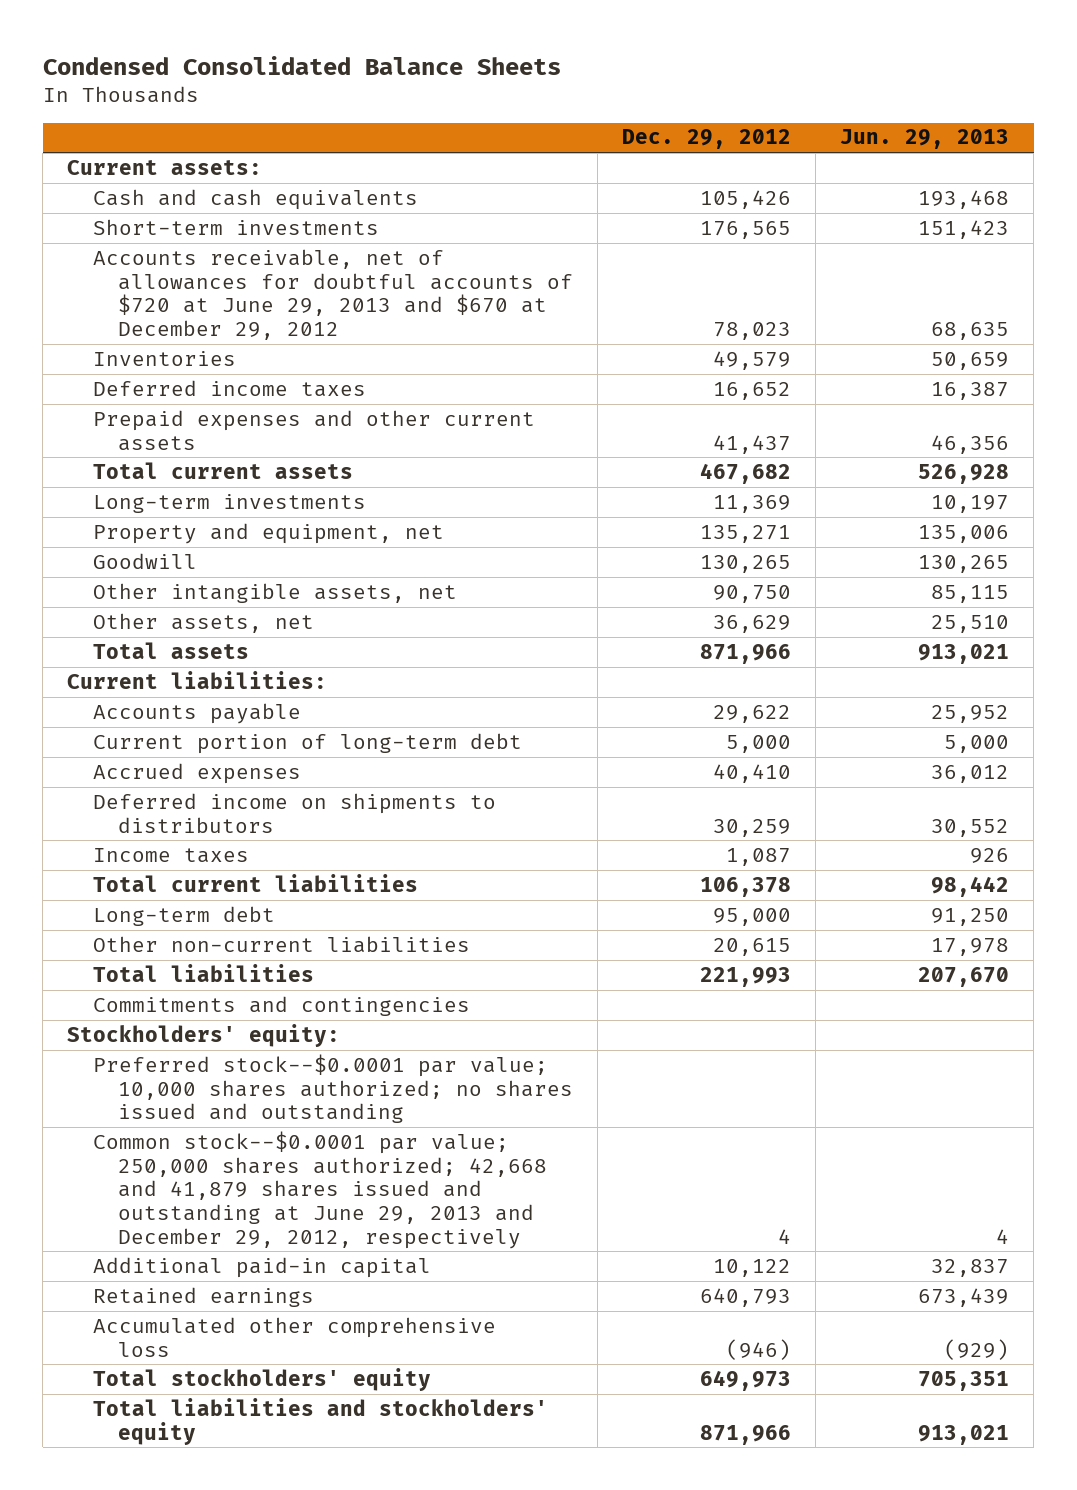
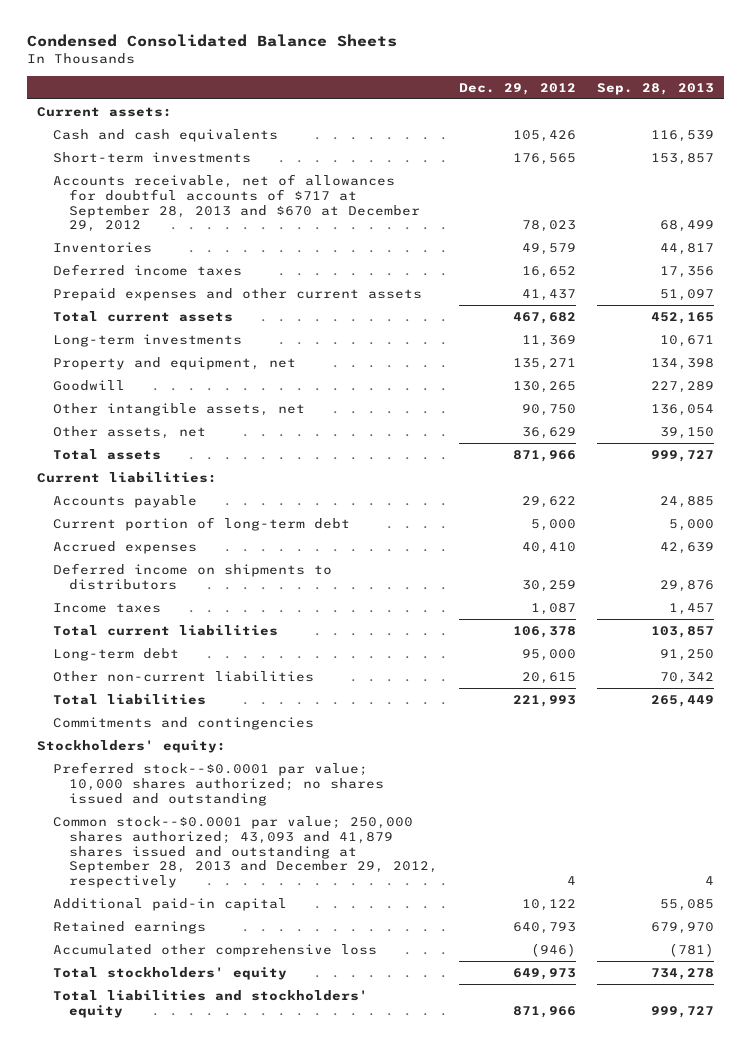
[840,129,1010,150] Jun. 29, 2013 -> none
none -> [596,82,714,95] Sep. 28, 2013
[92,248,574,341] Accounts receivable, net of allowances for doubtful accounts of $720 at June 29, 2013 and $670 at December 29, 2012 -> [52,173,420,233] Accounts receivable, net of allowances for doubtful accounts of $717 at September 28, 2013 and $670 at December 29, 2012
[92,1130,548,1249] Common stock--$0.0001 par value; 250,000 shares authorized; 42,668 and 41,879 shares issued and outstanding at June 29, 2013 and December 29, 2012, respectively -> [52,815,438,889] Common stock--$0.0001 par value; 250,000 shares authorized; 43,093 and 41,879 shares issued and outstanding at September 28, 2013 and December 29, 2012, respectively

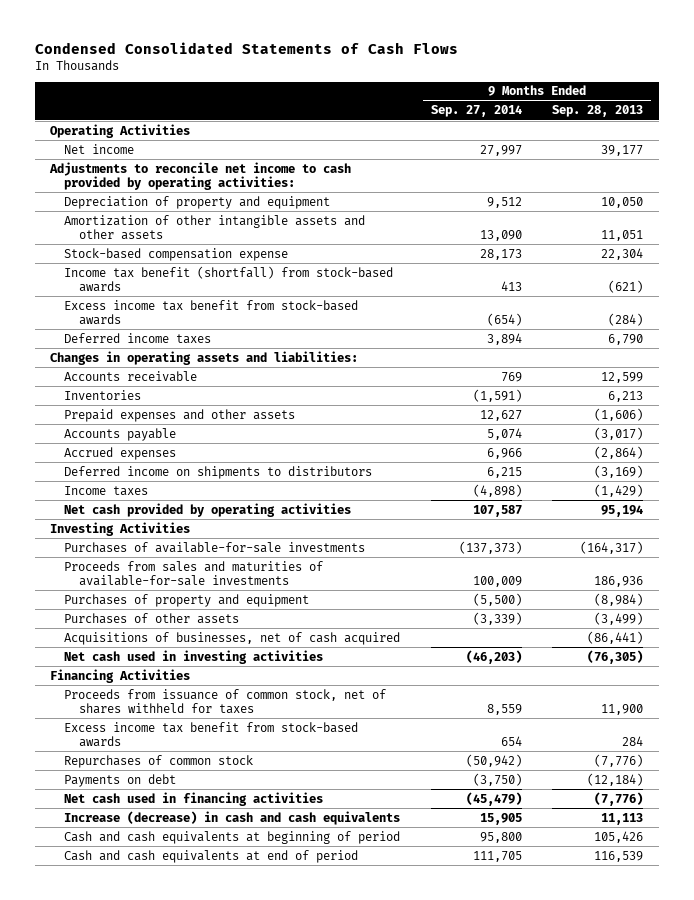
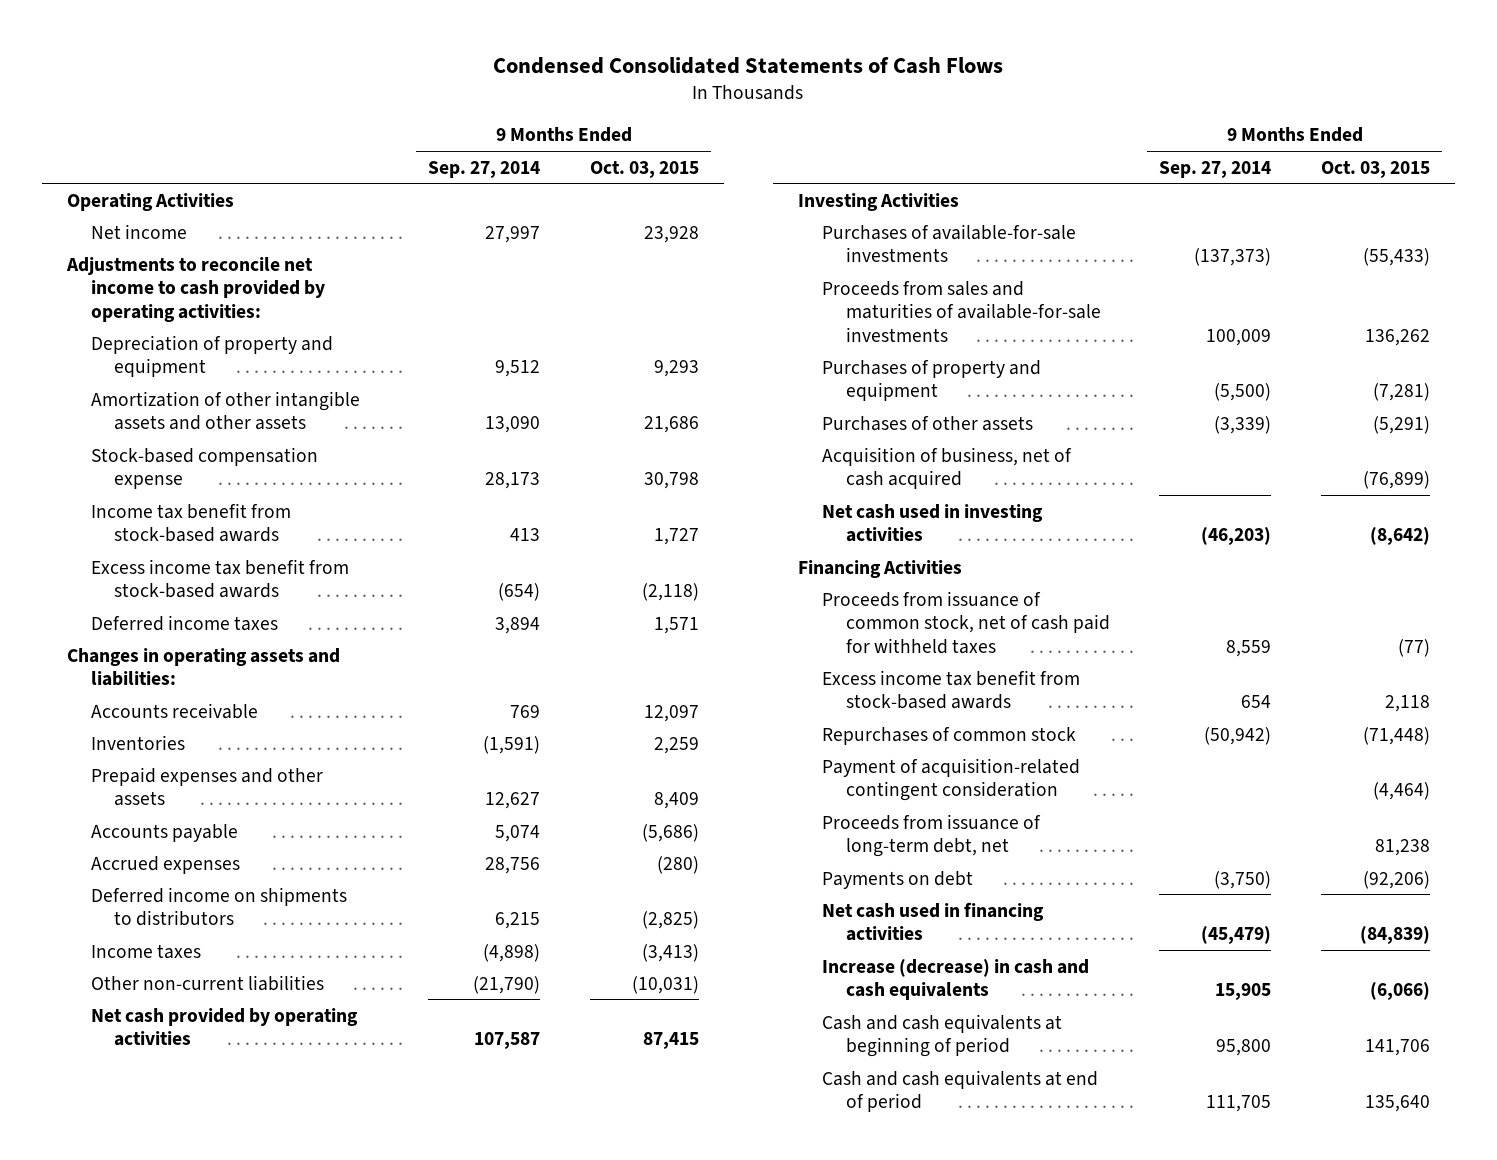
[552,105,644,118] Sep. 28, 2013 -> none
none -> [589,160,699,178] Oct. 03, 2015
[64,265,394,292] Income tax benefit (shortfall) from stock-based awards -> [90,502,291,543] Income tax benefit from stock-based awards
[486,447,522,459] 6,966 -> [485,856,541,874] 28,756
none -> [90,974,324,991] Other non-current liabilities
[64,631,401,645] Acquisitions of businesses, net of cash acquired -> [821,446,1072,490] Acquisition of business, net of cash acquired
[64,688,387,714] Proceeds from issuance of common stock, net of shares withheld for taxes -> [821,590,1110,654] Proceeds from issuance of common stock, net of cash paid for withheld taxes
none -> [821,757,1080,802] Payment of acquisition-related contingent consideration
none -> [821,813,1041,858] Proceeds from issuance of long-term debt, net

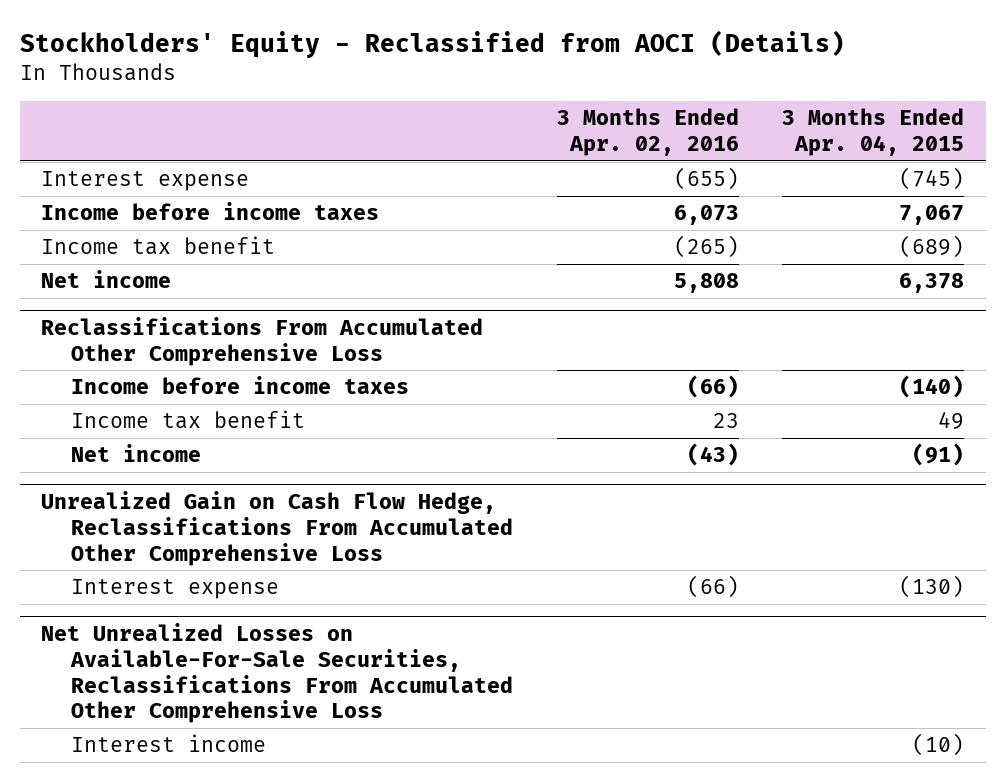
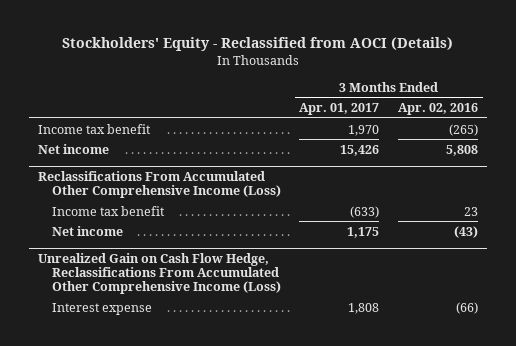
[782,108,965,157] 3 Months Ended Apr. 04, 2015 -> none
none -> [299,102,380,115] Apr. 01, 2017
[41,171,250,192] Interest expense -> none
[41,202,380,221] Income before income taxes -> none
[70,376,409,395] Income before income taxes -> none
[41,317,484,366] Reclassifications From Accumulated Other Comprehensive Loss -> [38,170,281,198] Reclassifications From Accumulated Other Comprehensive Income (Loss)
[41,491,513,566] Unrealized Gain on Cash Flow Hedge, Reclassifications From Accumulated Other Comprehensive Loss -> [38,252,281,295] Unrealized Gain on Cash Flow Hedge, Reclassifications From Accumulated Other Comprehensive Income (Loss)
[41,623,513,724] Net Unrealized Losses on Available-For-Sale Securities, Reclassifications From Accumulated Other Comprehensive Loss -> none
[70,734,266,753] Interest income -> none

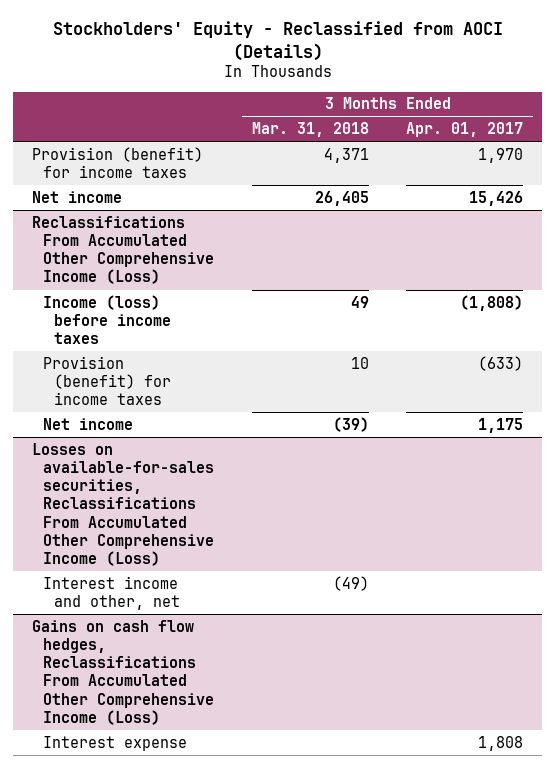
[398,102,479,115] Apr. 02, 2016 -> none
none -> [251,122,369,138] Mar. 31, 2018
[38,123,152,134] Income tax benefit -> [31,146,203,178] Provision (benefit) for income taxes
none -> [42,294,171,345] Income (loss) before income taxes
[51,205,165,216] Income tax benefit -> [42,355,171,406] Provision (benefit) for income taxes
none -> [31,442,214,566] Losses on available-for-sales securities, Reclassifications From Accumulated Other Comprehensive Income (Loss)
none -> [42,575,180,610] Interest income and other, net
[38,252,281,295] Unrealized Gain on Cash Flow Hedge, Reclassifications From Accumulated Other Comprehensive Income (Loss) -> [31,619,214,725] Gains on cash flow hedges, Reclassifications From Accumulated Other Comprehensive Income (Loss)

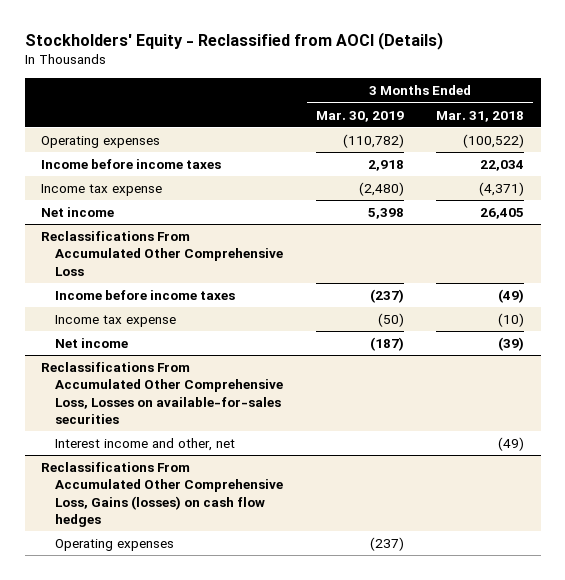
[406,122,524,138] Apr. 01, 2017 -> none
none -> [315,110,404,122] Mar. 30, 2019
none -> [40,136,160,149] Operating expenses
none -> [40,159,221,170] Income before income taxes
[31,146,203,178] Provision (benefit) for income taxes -> [40,184,162,197] Income tax expense
[323,147,369,163] 4,371 -> [479,182,525,197] (4,371)
[31,215,214,285] Reclassifications From Accumulated Other Comprehensive Income (Loss) -> [40,231,283,276] Reclassifications From Accumulated Other Comprehensive Loss
[42,294,171,345] Income (loss) before income taxes -> [54,290,235,301] Income before income taxes
[350,295,369,308] 49 -> [498,289,525,304] (49)
[42,355,171,406] Provision (benefit) for income taxes -> [54,315,176,328] Income tax expense
[350,356,369,369] 10 -> [498,313,525,328] (10)
[31,442,214,566] Losses on available-for-sales securities, Reclassifications From Accumulated Other Comprehensive Income (Loss) -> [40,362,283,424] Reclassifications From Accumulated Other Comprehensive Loss, Losses on available-for-sales securities
[42,735,187,751] Interest expense -> none
[31,619,214,725] Gains on cash flow hedges, Reclassifications From Accumulated Other Comprehensive Income (Loss) -> [40,462,283,527] Reclassifications From Accumulated Other Comprehensive Loss, Gains (losses) on cash flow hedges
none -> [54,539,174,552] Operating expenses

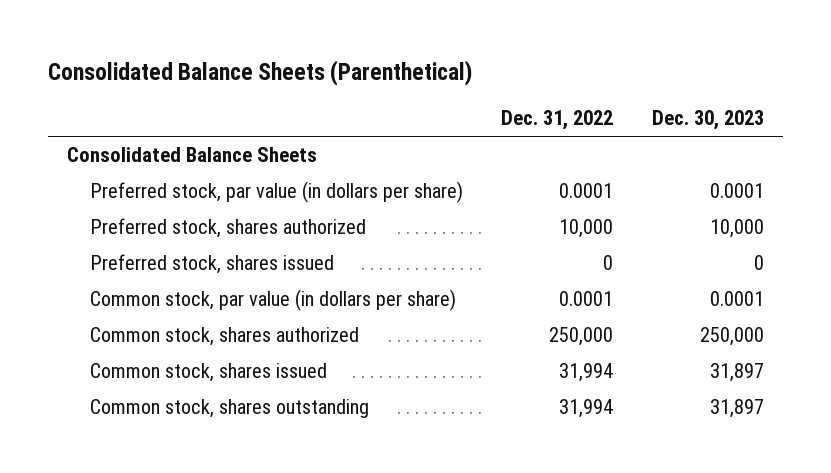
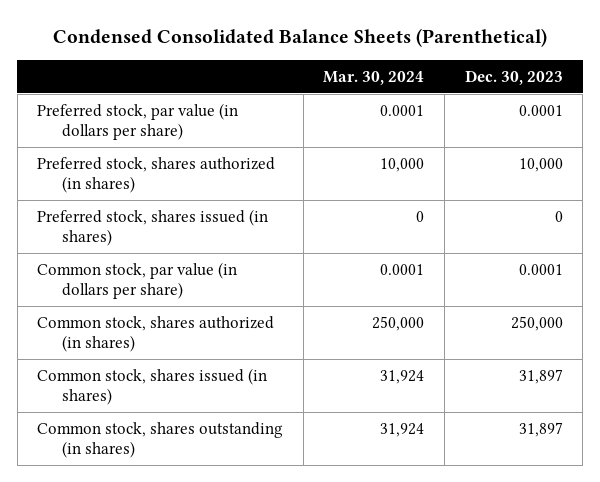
[48,59,473,86] Consolidated Balance Sheets (Parenthetical) -> [52,28,547,48] Condensed Consolidated Balance Sheets (Parenthetical)
[501,110,614,131] Dec. 31, 2022 -> none
none -> [323,70,425,85] Mar. 30, 2024
[67,147,318,163] Consolidated Balance Sheets -> none
[90,218,367,239] Preferred stock, shares authorized -> [37,156,276,193] Preferred stock, shares authorized (in shares)
[90,254,335,275] Preferred stock, shares issued -> [37,208,269,246] Preferred stock, shares issued (in shares)
[90,327,360,347] Common stock, shares authorized -> [37,315,275,352] Common stock, shares authorized (in shares)
[90,363,328,383] Common stock, shares issued -> [37,367,268,405] Common stock, shares issued (in shares)
[90,399,370,419] Common stock, shares outstanding -> [37,421,284,458] Common stock, shares outstanding (in shares)

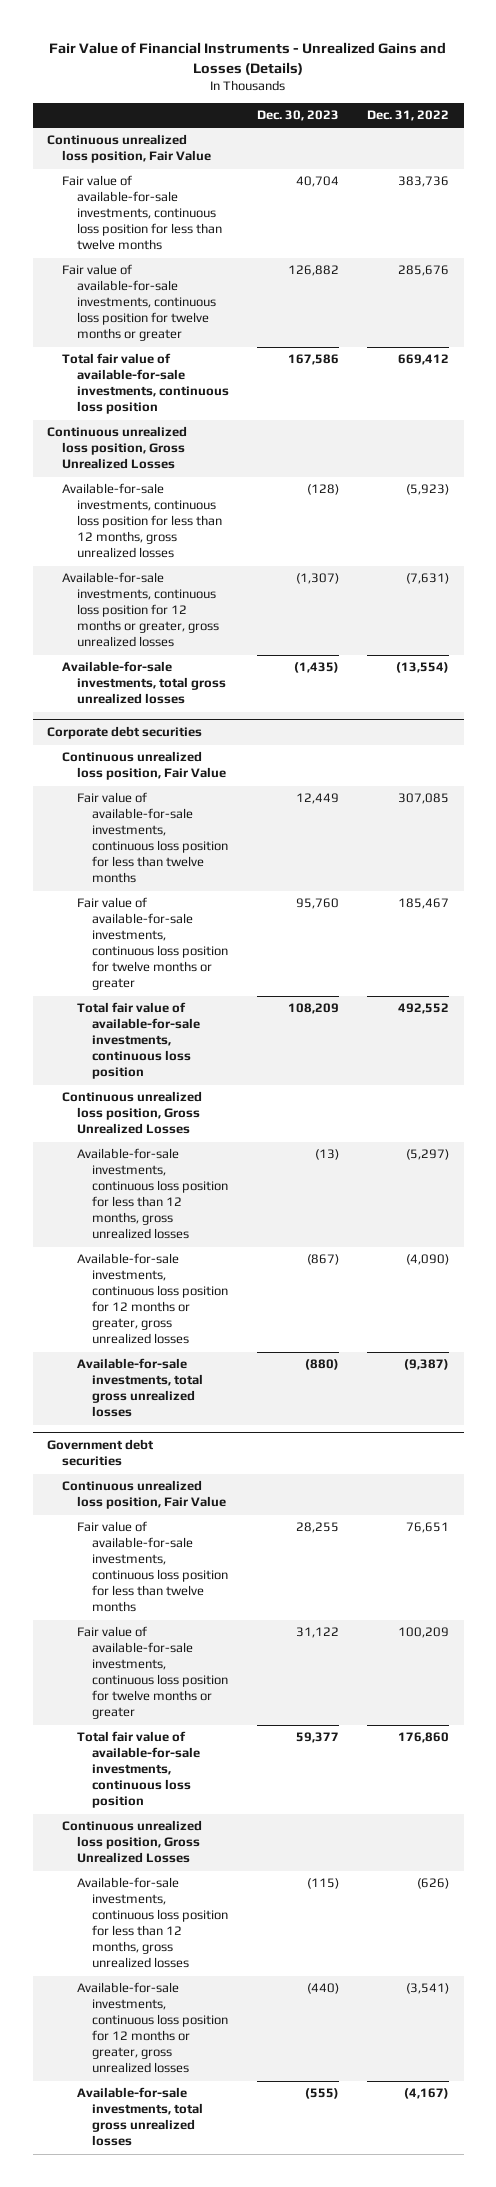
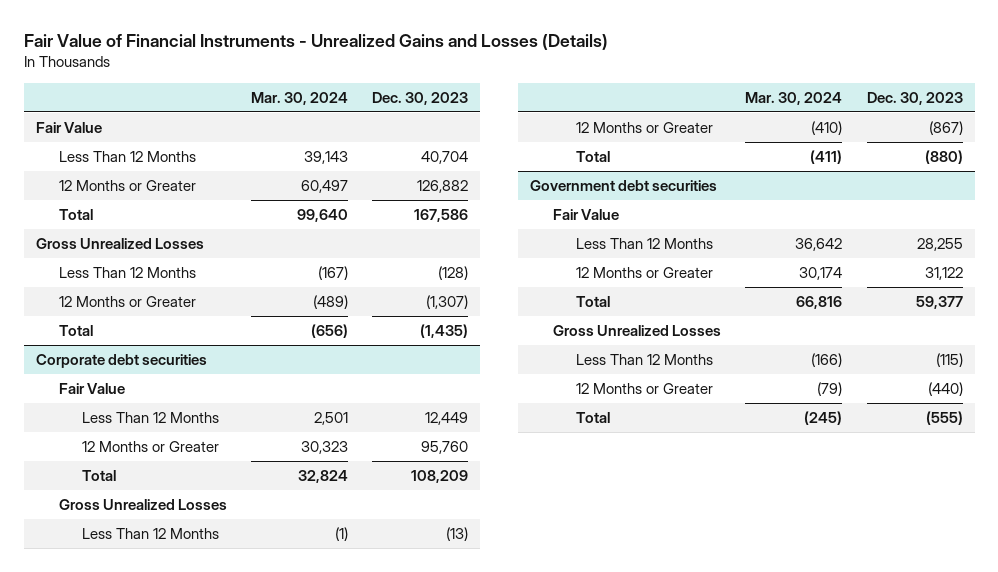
[367,110,450,122] Dec. 31, 2022 -> none
none -> [250,91,348,105] Mar. 30, 2024
[47,134,212,164] Continuous unrealized loss position, Fair Value -> [35,122,102,134] Fair Value
[62,175,223,251] Fair value of available-for-sale investments, continuous loss position for less than twelve months -> [58,151,196,163] Less Than 12 Months
[62,264,217,342] Fair value of available-for-sale investments, continuous loss position for twelve months or greater -> [58,180,196,192] 12 Months or Greater
[62,353,230,415] Total fair value of available-for-sale investments, continuous loss position -> [58,209,93,221] Total
[47,426,188,470] Continuous unrealized loss position, Gross Unrealized Losses -> [35,238,204,250] Gross Unrealized Losses
[62,483,223,559] Available-for-sale investments, continuous loss position for less than 12 months, gross unrealized losses -> [58,267,196,279] Less Than 12 Months
[62,572,220,648] Available-for-sale investments, continuous loss position for 12 months or greater, gross unrealized losses -> [58,296,196,308] 12 Months or Greater
[62,661,227,705] Available-for-sale investments, total gross unrealized losses -> [58,325,93,337] Total
[62,751,227,781] Continuous unrealized loss position, Fair Value -> [58,383,125,395] Fair Value
[77,792,229,884] Fair value of available-for-sale investments, continuous loss position for less than twelve months -> [81,412,219,424] Less Than 12 Months
[77,897,229,991] Fair value of available-for-sale investments, continuous loss position for twelve months or greater -> [81,441,219,453] 12 Months or Greater
[77,1002,201,1080] Total fair value of available-for-sale investments, continuous loss position -> [81,470,116,482] Total
[62,1091,203,1135] Continuous unrealized loss position, Gross Unrealized Losses -> [58,499,227,511] Gross Unrealized Losses
[77,1148,229,1240] Available-for-sale investments, continuous loss position for less than 12 months, gross unrealized losses -> [81,528,219,540] Less Than 12 Months
[77,1253,229,1345] Available-for-sale investments, continuous loss position for 12 months or greater, gross unrealized losses -> [576,122,714,134] 12 Months or Greater
[77,1358,204,1418] Available-for-sale investments, total gross unrealized losses -> [576,151,611,163] Total
[62,1480,227,1510] Continuous unrealized loss position, Fair Value -> [553,209,620,221] Fair Value
[77,1521,229,1613] Fair value of available-for-sale investments, continuous loss position for less than twelve months -> [576,238,714,250] Less Than 12 Months
[77,1626,229,1720] Fair value of available-for-sale investments, continuous loss position for twelve months or greater -> [576,267,714,279] 12 Months or Greater
[77,1731,201,1809] Total fair value of available-for-sale investments, continuous loss position -> [576,296,611,308] Total
[62,1820,203,1864] Continuous unrealized loss position, Gross Unrealized Losses -> [553,325,722,337] Gross Unrealized Losses
[77,1877,229,1969] Available-for-sale investments, continuous loss position for less than 12 months, gross unrealized losses -> [576,354,714,366] Less Than 12 Months
[77,1982,229,2074] Available-for-sale investments, continuous loss position for 12 months or greater, gross unrealized losses -> [576,383,714,395] 12 Months or Greater
[77,2087,204,2147] Available-for-sale investments, total gross unrealized losses -> [576,412,611,424] Total

